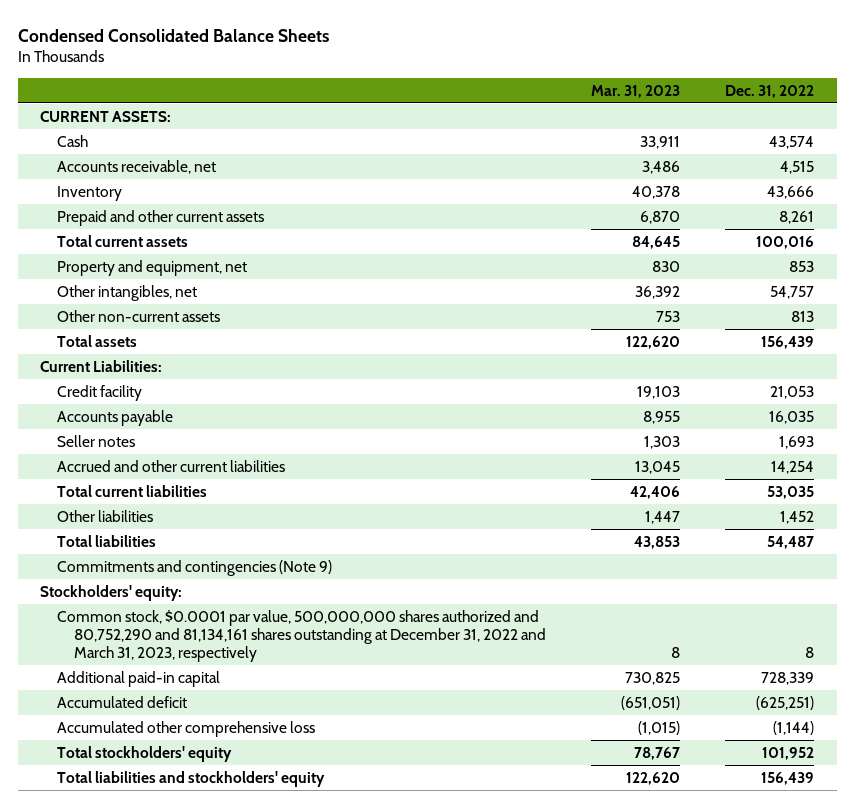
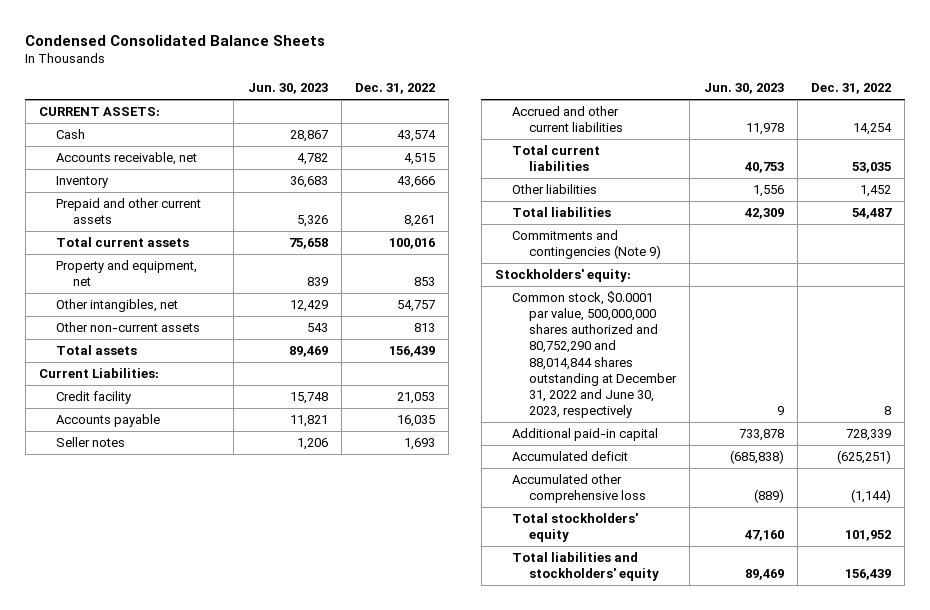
[591,84,681,98] Mar. 31, 2023 -> none
none -> [247,83,328,95] Jun. 30, 2023
[57,609,547,662] Common stock, $0.0001 par value, 500,000,000 shares authorized and 80,752,290 and 81,134,161 shares outstanding at December 31, 2022 and March 31, 2023, respectively -> [512,291,678,418] Common stock, $0.0001 par value, 500,000,000 shares authorized and 80,752,290 and 88,014,844 shares outstanding at December 31, 2022 and June 30, 2023, respectively

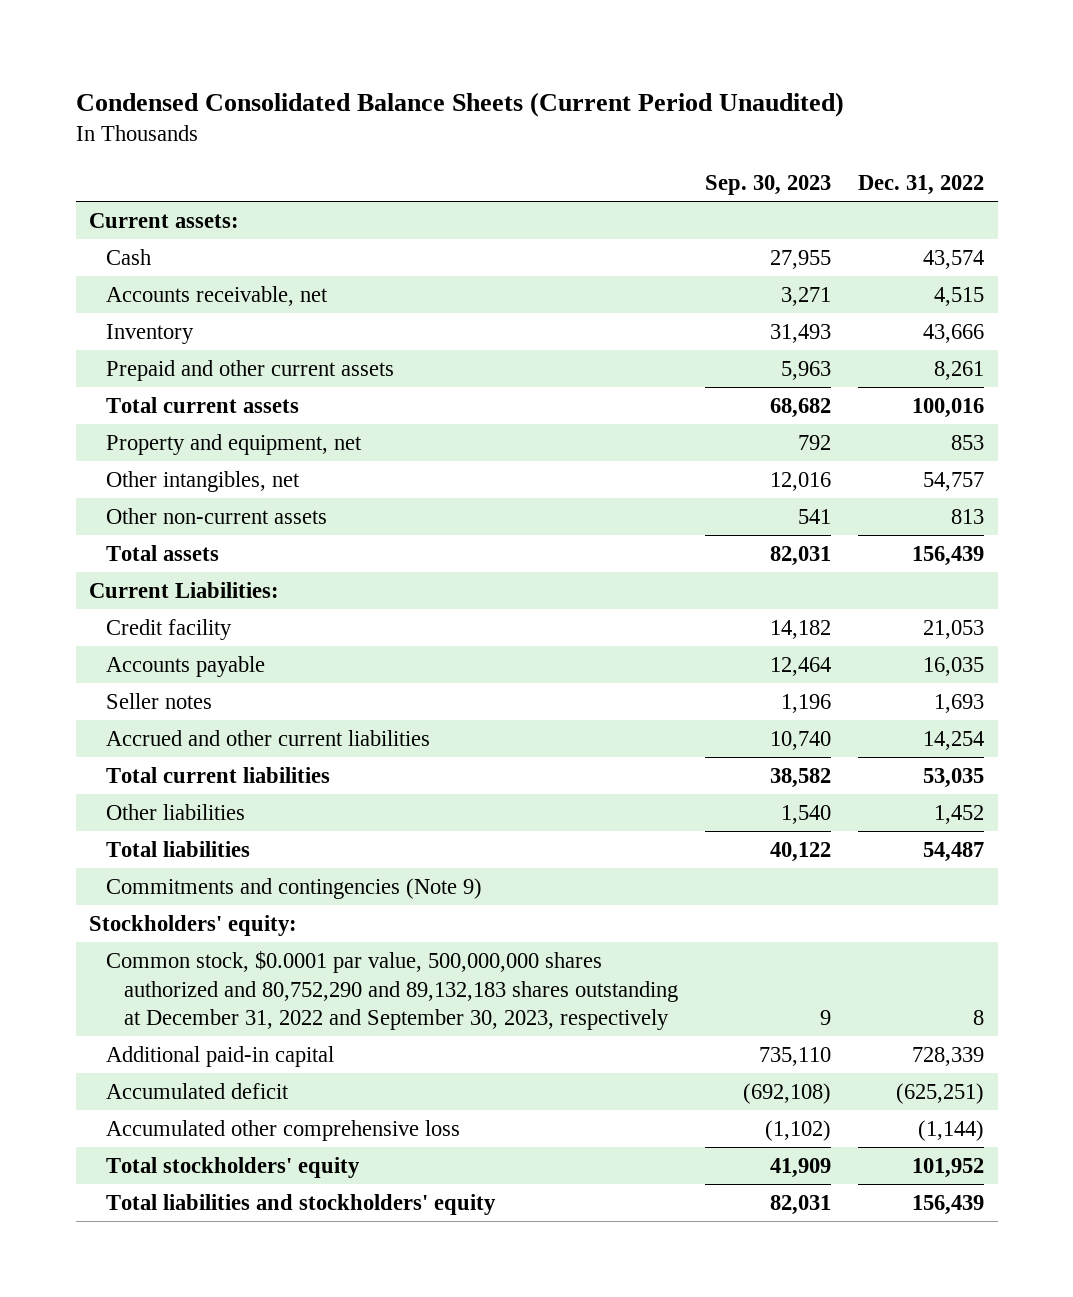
[25,34,326,46] Condensed Consolidated Balance Sheets -> [75,91,844,117] Condensed Consolidated Balance Sheets (Current Period Unaudited)
[247,83,328,95] Jun. 30, 2023 -> none
none -> [704,175,831,196] Sep. 30, 2023
[39,107,161,117] CURRENT ASSETS: -> [89,213,240,229] Current assets:
[512,291,678,418] Common stock, $0.0001 par value, 500,000,000 shares authorized and 80,752,290 and 88,014,844 shares outstanding at December 31, 2022 and June 30, 2023, respectively -> [106,951,678,1031] Common stock, $0.0001 par value, 500,000,000 shares authorized and 80,752,290 and 89,132,183 shares outstanding at December 31, 2022 and September 30, 2023, respectively

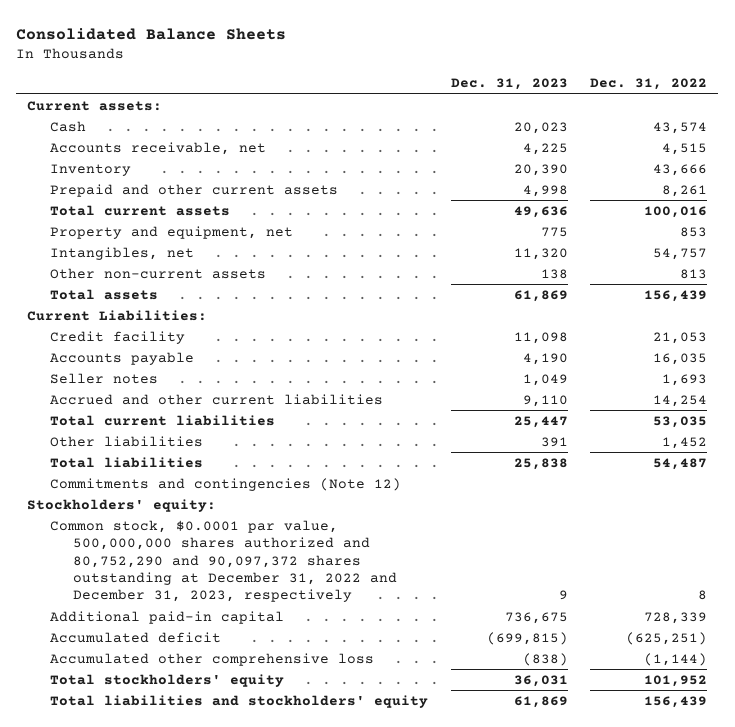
[75,91,844,117] Condensed Consolidated Balance Sheets (Current Period Unaudited) -> [16,27,287,40] Consolidated Balance Sheets
[704,175,831,196] Sep. 30, 2023 -> none
none -> [450,78,568,91] Dec. 31, 2023
[106,471,301,493] Other intangibles, net -> [50,246,195,260] Intangibles, net
[106,878,483,900] Commitments and contingencies (Note 9) -> [50,477,402,491] Commitments and contingencies (Note 12)
[106,951,678,1031] Common stock, $0.0001 par value, 500,000,000 shares authorized and 80,752,290 and 89,132,183 shares outstanding at December 31, 2022 and September 30, 2023, respectively -> [50,519,397,603] Common stock, $0.0001 par value, 500,000,000 shares authorized and 80,752,290 and 90,097,372 shares outstanding at December 31, 2022 and December 31, 2023, respectively

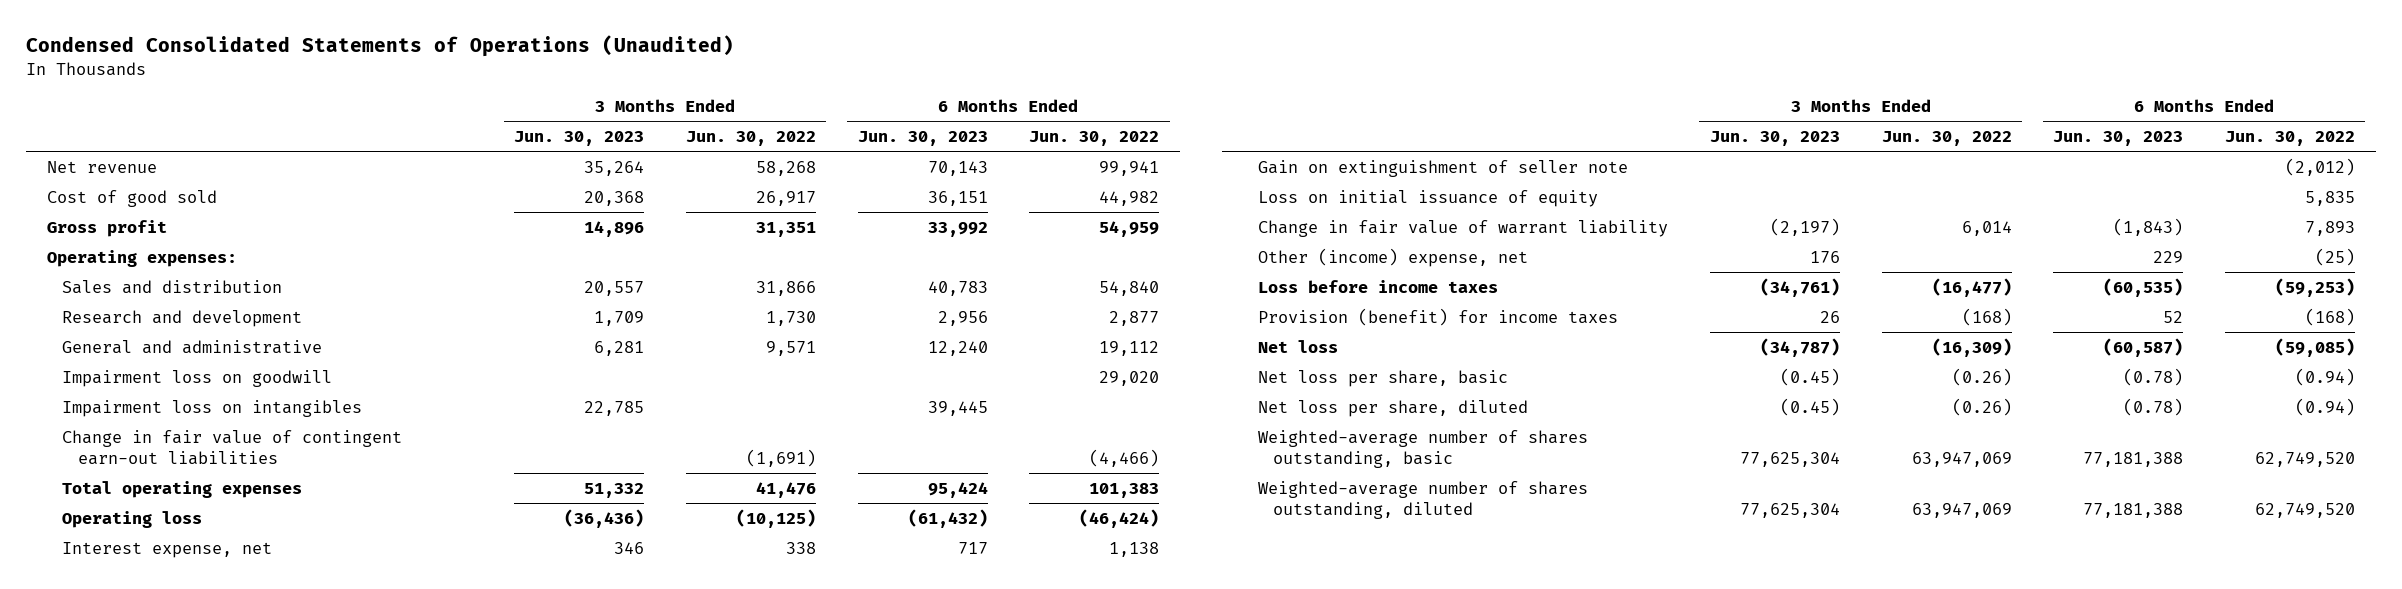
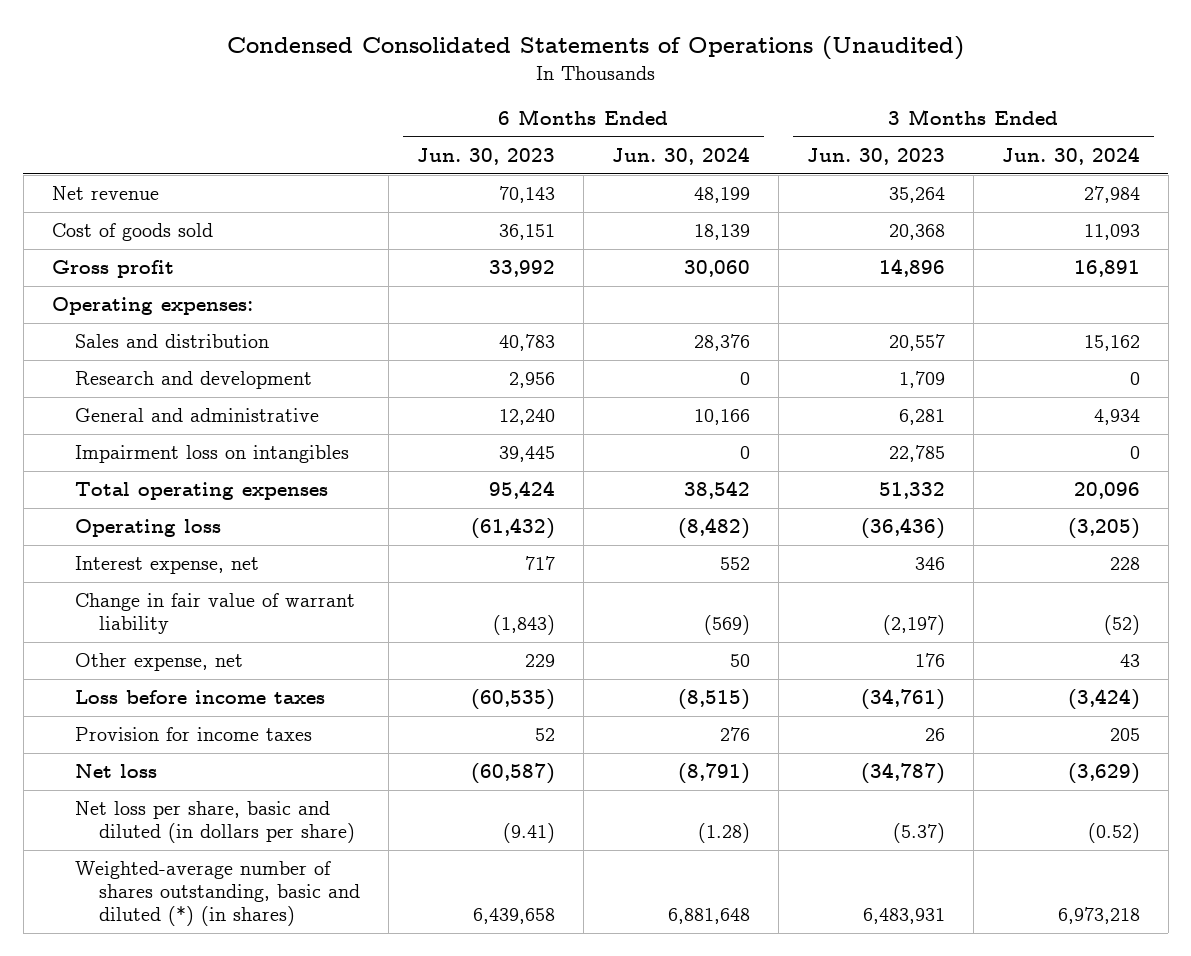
[685,131,816,147] Jun. 30, 2022 -> none
[1029,131,1160,147] Jun. 30, 2022 -> none
none -> [611,146,750,165] Jun. 30, 2024
none -> [1001,146,1140,165] Jun. 30, 2024
[47,189,218,207] Cost of good sold -> [51,223,213,242] Cost of goods sold
[62,369,333,387] Impairment loss on goodwill -> none
[62,429,403,466] Change in fair value of contingent earn-out liabilities -> none
[1258,159,1629,177] Gain on extinguishment of seller note -> none
[1258,189,1599,207] Loss on initial issuance of equity -> none
[1258,247,1529,267] Other (income) expense, net -> [75,653,244,672] Other expense, net
[1258,307,1619,326] Provision (benefit) for income taxes -> [75,727,313,742] Provision for income taxes
[1258,399,1529,417] Net loss per share, diluted -> none
[1258,480,1589,520] Weighted-average number of shares outstanding, diluted -> none
[1258,369,1509,387] Net loss per share, basic -> [75,801,356,844] Net loss per share, basic and diluted (in dollars per share)
[1779,367,1840,386] (0.45) -> [892,823,945,844] (5.37)
[2123,367,2184,386] (0.78) -> [502,823,555,844] (9.41)
[1258,429,1589,469] Weighted-average number of shares outstanding, basic -> [75,861,361,927] Weighted-average number of shares outstanding, basic and diluted (*) (in shares)
[1739,452,1840,468] 77,625,304 -> [862,908,945,925] 6,483,931
[2083,452,2184,468] 77,181,388 -> [472,908,555,925] 6,439,658

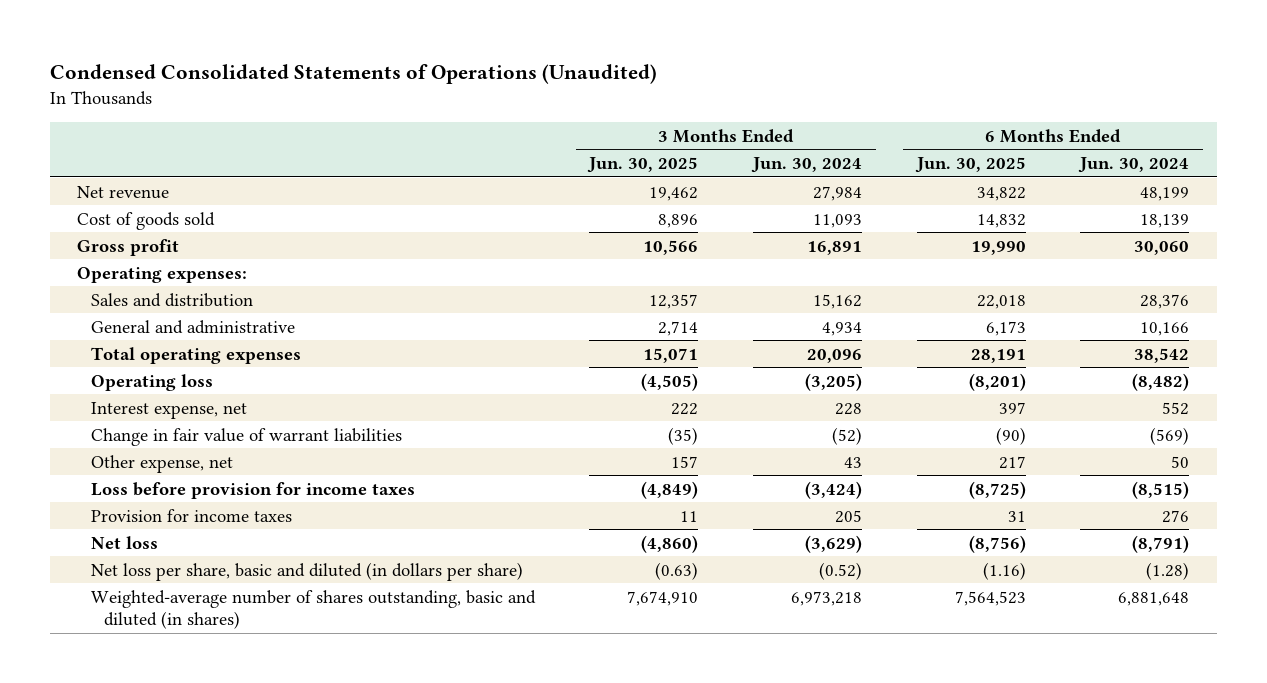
[416,147,555,165] Jun. 30, 2023 -> none
[806,147,945,165] Jun. 30, 2023 -> none
none -> [587,157,699,174] Jun. 30, 2025
none -> [914,157,1026,174] Jun. 30, 2025
[75,371,313,390] Research and development -> none
[75,445,350,464] Impairment loss on intangibles -> none
[75,593,356,635] Change in fair value of warrant liability -> [90,427,402,446] Change in fair value of warrant liabilities
[75,690,326,705] Loss before income taxes -> [90,481,415,499] Loss before provision for income taxes
[75,861,361,927] Weighted-average number of shares outstanding, basic and diluted (*) (in shares) -> [90,589,536,629] Weighted-average number of shares outstanding, basic and diluted (in shares)

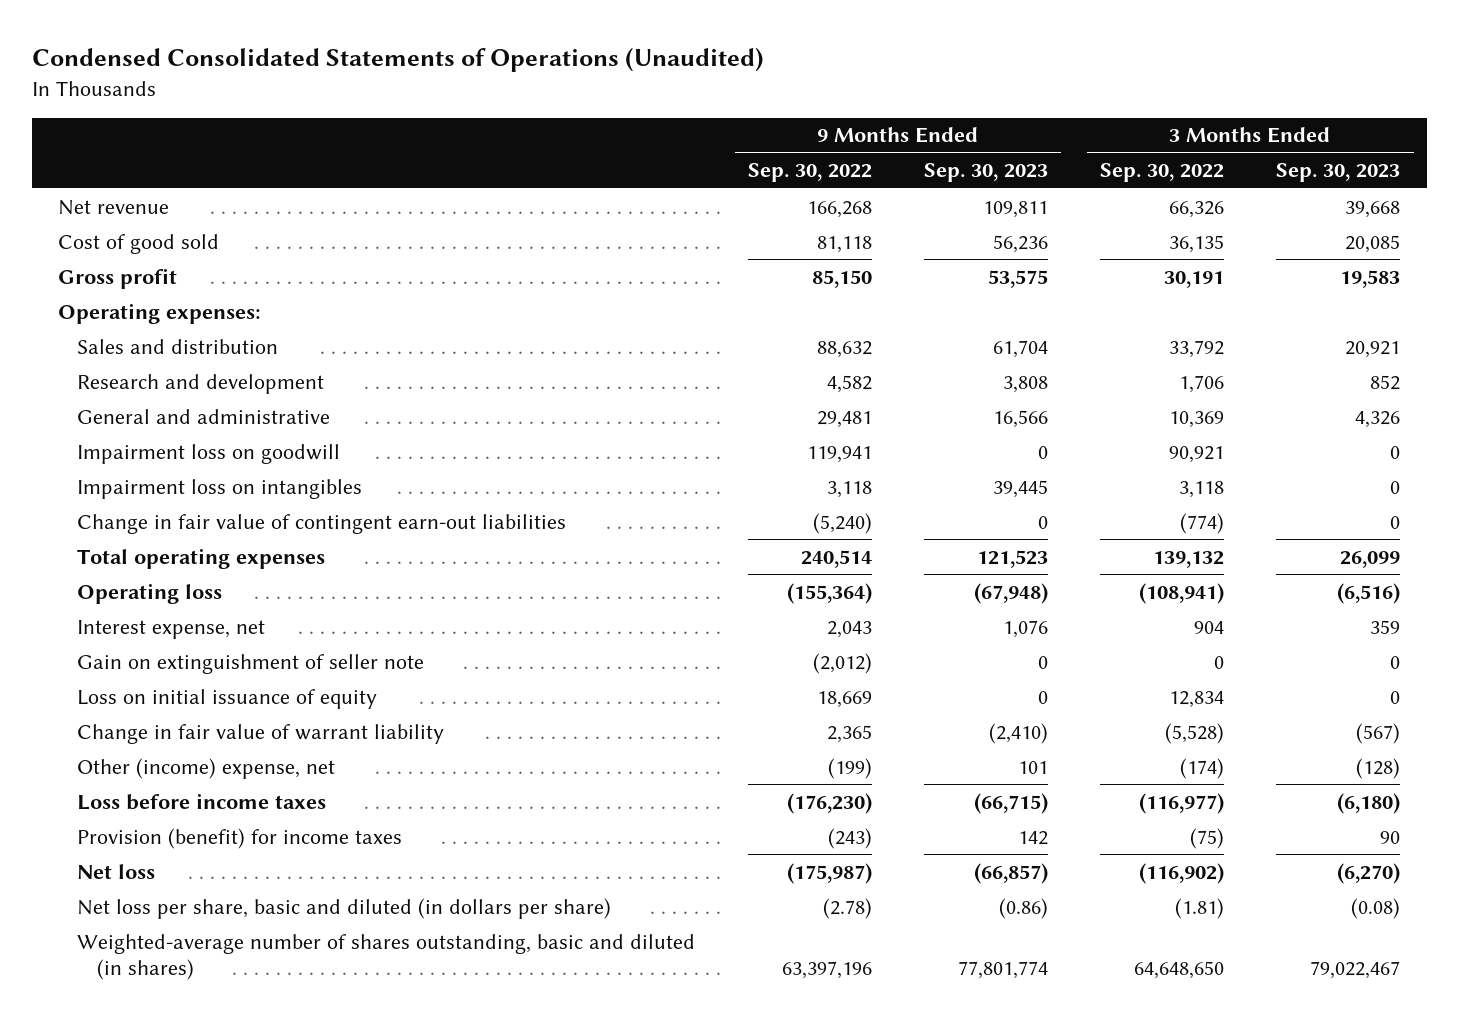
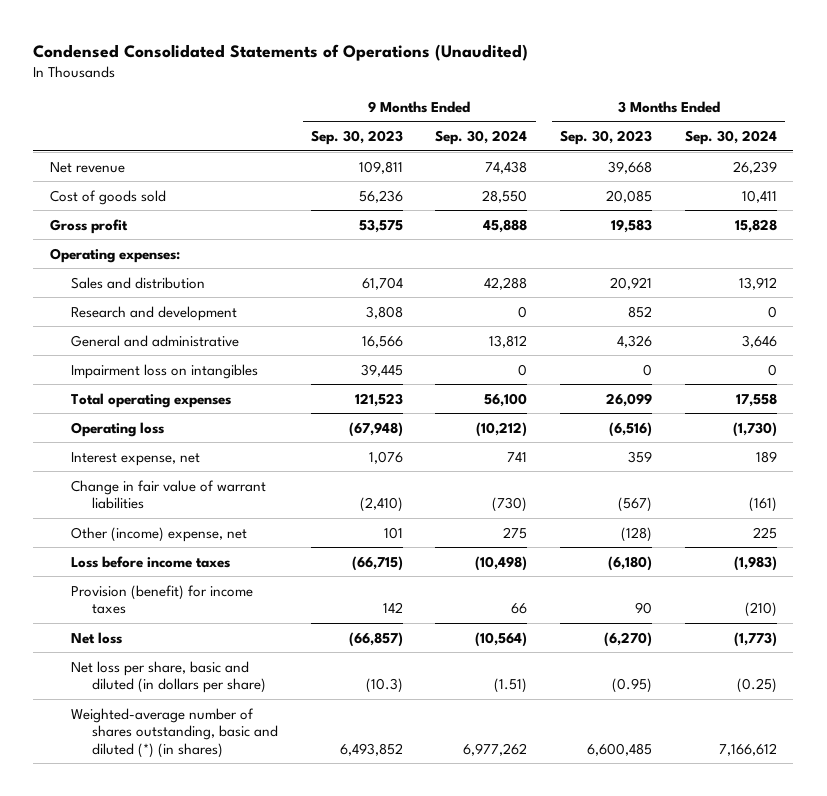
[747,163,872,183] Sep. 30, 2022 -> none
[1100,163,1225,183] Sep. 30, 2022 -> none
none -> [435,129,528,145] Sep. 30, 2024
none -> [684,129,777,145] Sep. 30, 2024
[57,233,219,254] Cost of good sold -> [49,189,166,205] Cost of goods sold
[77,443,341,464] Impairment loss on goodwill -> none
[77,513,567,534] Change in fair value of contingent earn-out liabilities -> none
[77,653,425,674] Gain on extinguishment of seller note -> none
[77,688,378,709] Loss on initial issuance of equity -> none
[77,723,445,744] Change in fair value of warrant liability -> [70,479,266,510] Change in fair value of warrant liabilities
[998,897,1048,919] (0.86) -> [365,678,403,694] (10.3)
[1351,897,1401,919] (0.08) -> [612,678,653,694] (0.95)
[77,933,696,980] Weighted-average number of shares outstanding, basic and diluted (in shares) -> [70,707,279,758] Weighted-average number of shares outstanding, basic and diluted (*) (in shares)
[957,960,1048,979] 77,801,774 -> [339,742,403,756] 6,493,852
[1310,960,1401,979] 79,022,467 -> [587,742,653,756] 6,600,485

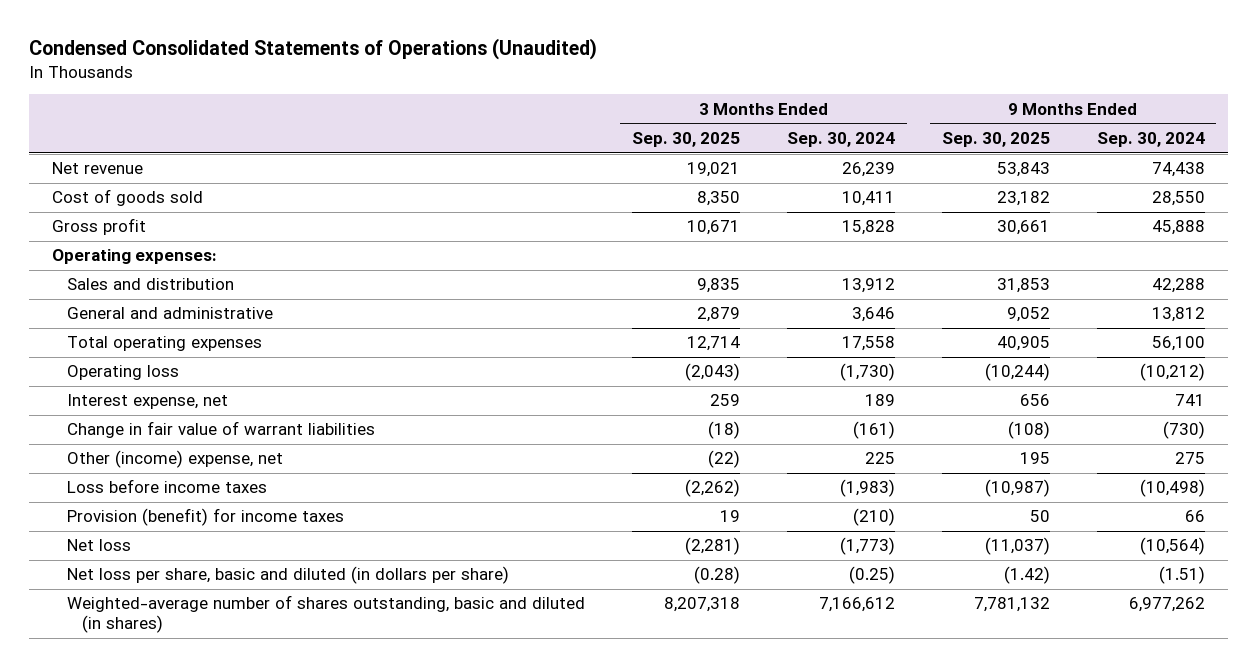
[310,129,403,145] Sep. 30, 2023 -> none
[560,129,653,145] Sep. 30, 2023 -> none
none -> [632,131,741,147] Sep. 30, 2025
none -> [941,131,1050,147] Sep. 30, 2025
[70,305,237,321] Research and development -> none
[70,363,258,379] Impairment loss on intangibles -> none
[70,707,279,758] Weighted-average number of shares outstanding, basic and diluted (*) (in shares) -> [67,595,586,633] Weighted-average number of shares outstanding, basic and diluted (in shares)

